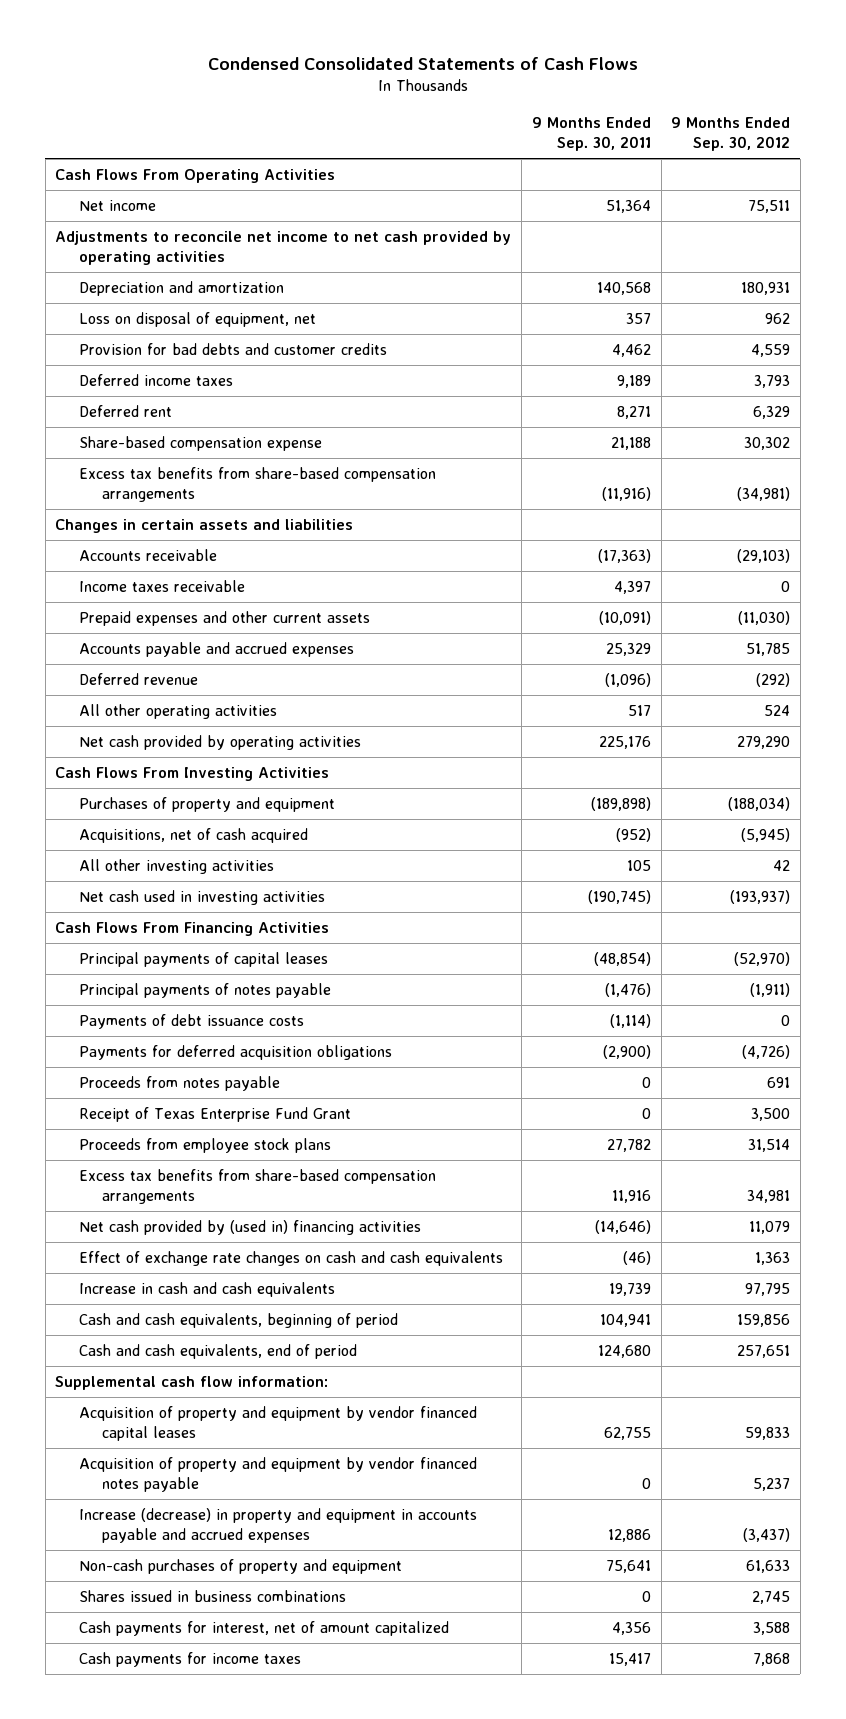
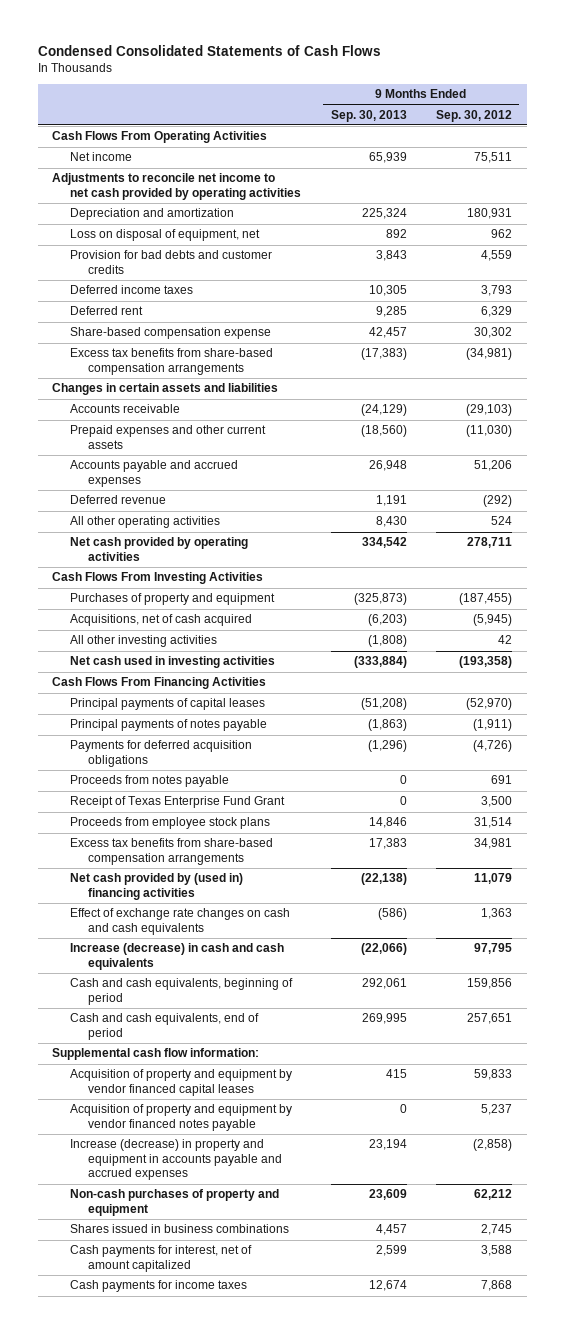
[531,117,651,152] 9 Months Ended Sep. 30, 2011 -> none
none -> [330,109,407,122] Sep. 30, 2013
[78,579,245,592] Income taxes receivable -> none
[746,642,791,656] 51,785 -> [473,460,512,472] 51,206
[737,735,791,749] 279,290 -> [466,537,512,549] 278,711
[728,796,791,811] (188,034) -> [458,593,512,606] (187,455)
[730,889,791,904] (193,937) -> [458,656,512,669] (193,358)
[78,1013,304,1029] Payments of debt issuance costs -> none
[78,1281,335,1297] Increase in cash and cash equivalents -> [70,943,285,970] Increase (decrease) in cash and cash equivalents
[743,1528,791,1543] (3,437) -> [472,1139,512,1152] (2,858)
[746,1559,791,1573] 61,633 -> [473,1189,512,1201] 62,212

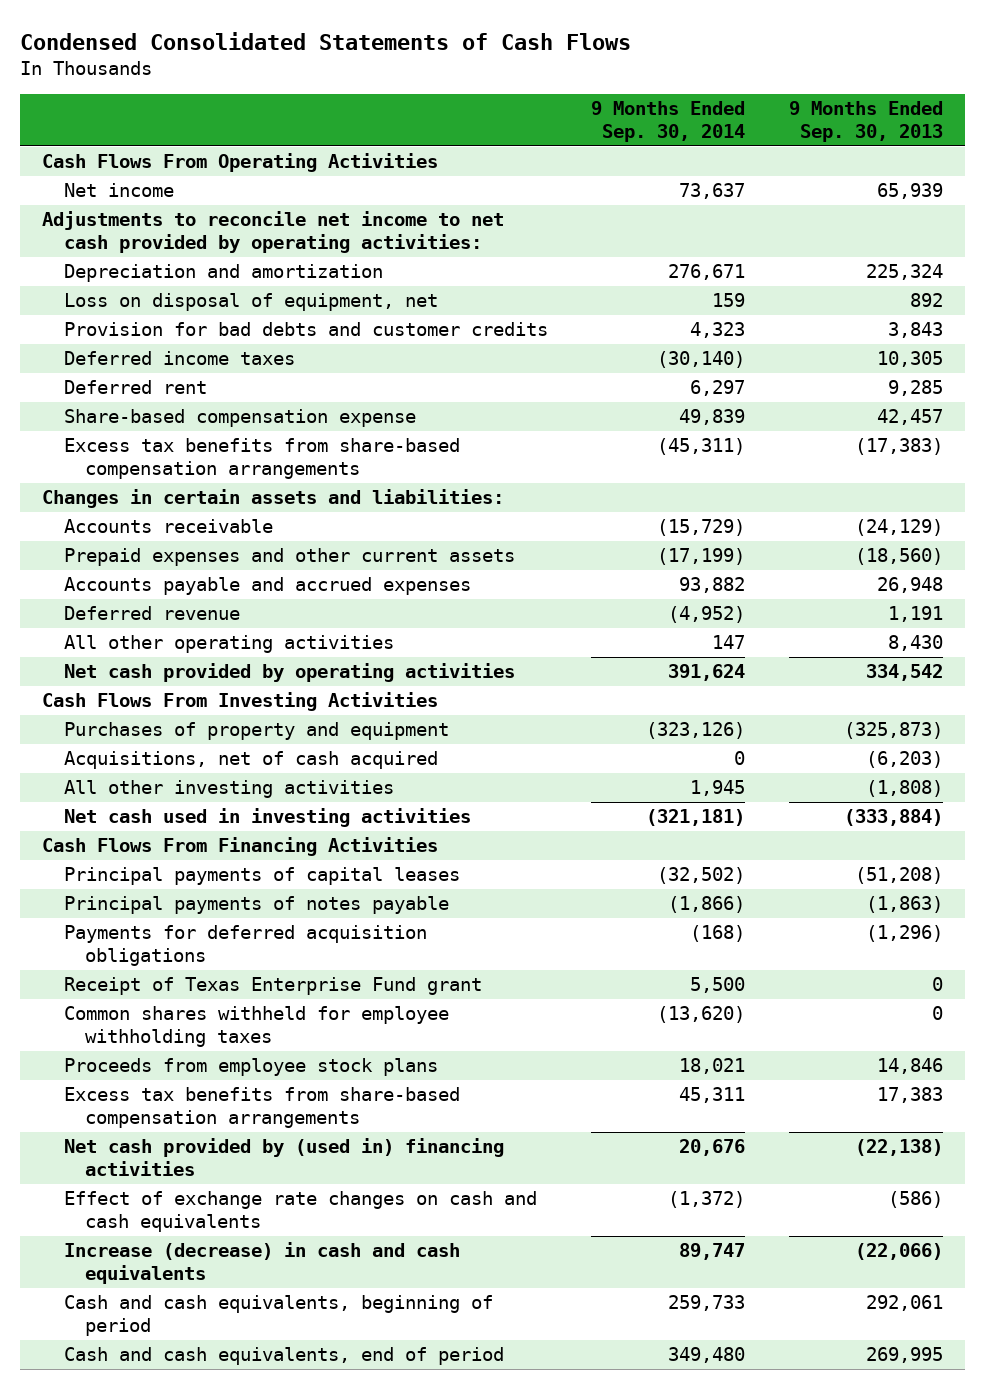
[435,109,512,122] Sep. 30, 2012 -> none
none -> [591,101,746,142] 9 Months Ended Sep. 30, 2014
[52,173,302,200] Adjustments to reconcile net income to net cash provided by operating activities -> [42,211,505,253] Adjustments to reconcile net income to net cash provided by operating activities:
[52,383,279,396] Changes in certain assets and liabilities -> [42,489,505,509] Changes in certain assets and liabilities:
[70,775,230,788] Proceeds from notes payable -> none
[70,796,286,809] Receipt of Texas Enterprise Fund Grant -> [63,977,482,996] Receipt of Texas Enterprise Fund grant
none -> [63,1006,449,1047] Common shares withheld for employee withholding taxes
[52,1048,260,1061] Supplemental cash flow information: -> none
[70,1069,293,1096] Acquisition of property and equipment by vendor financed capital leases -> none
[70,1104,293,1131] Acquisition of property and equipment by vendor financed notes payable -> none
[70,1139,283,1181] Increase (decrease) in property and equipment in accounts payable and accrued expenses -> none
[70,1189,280,1216] Non-cash purchases of property and equipment -> none
[70,1224,290,1234] Shares issued in business combinations -> none
[70,1245,253,1272] Cash payments for interest, net of amount capitalized -> none
[70,1280,248,1293] Cash payments for income taxes -> none

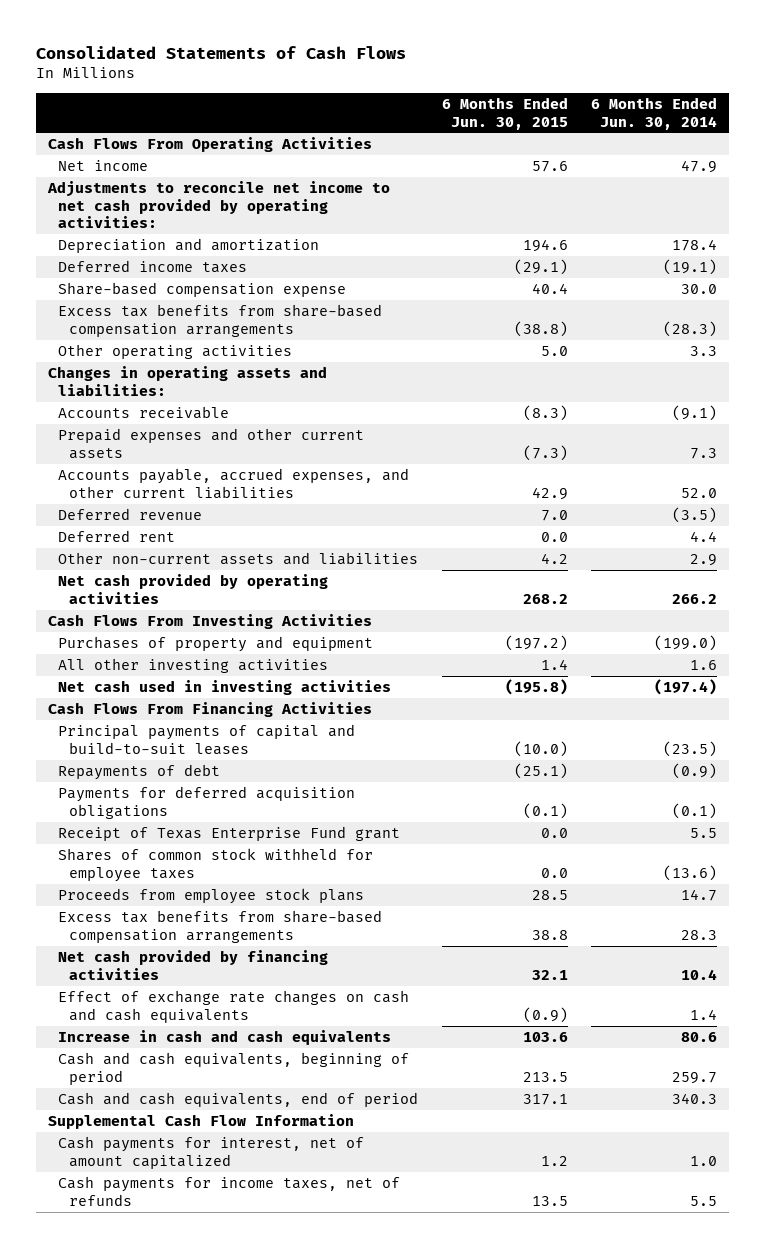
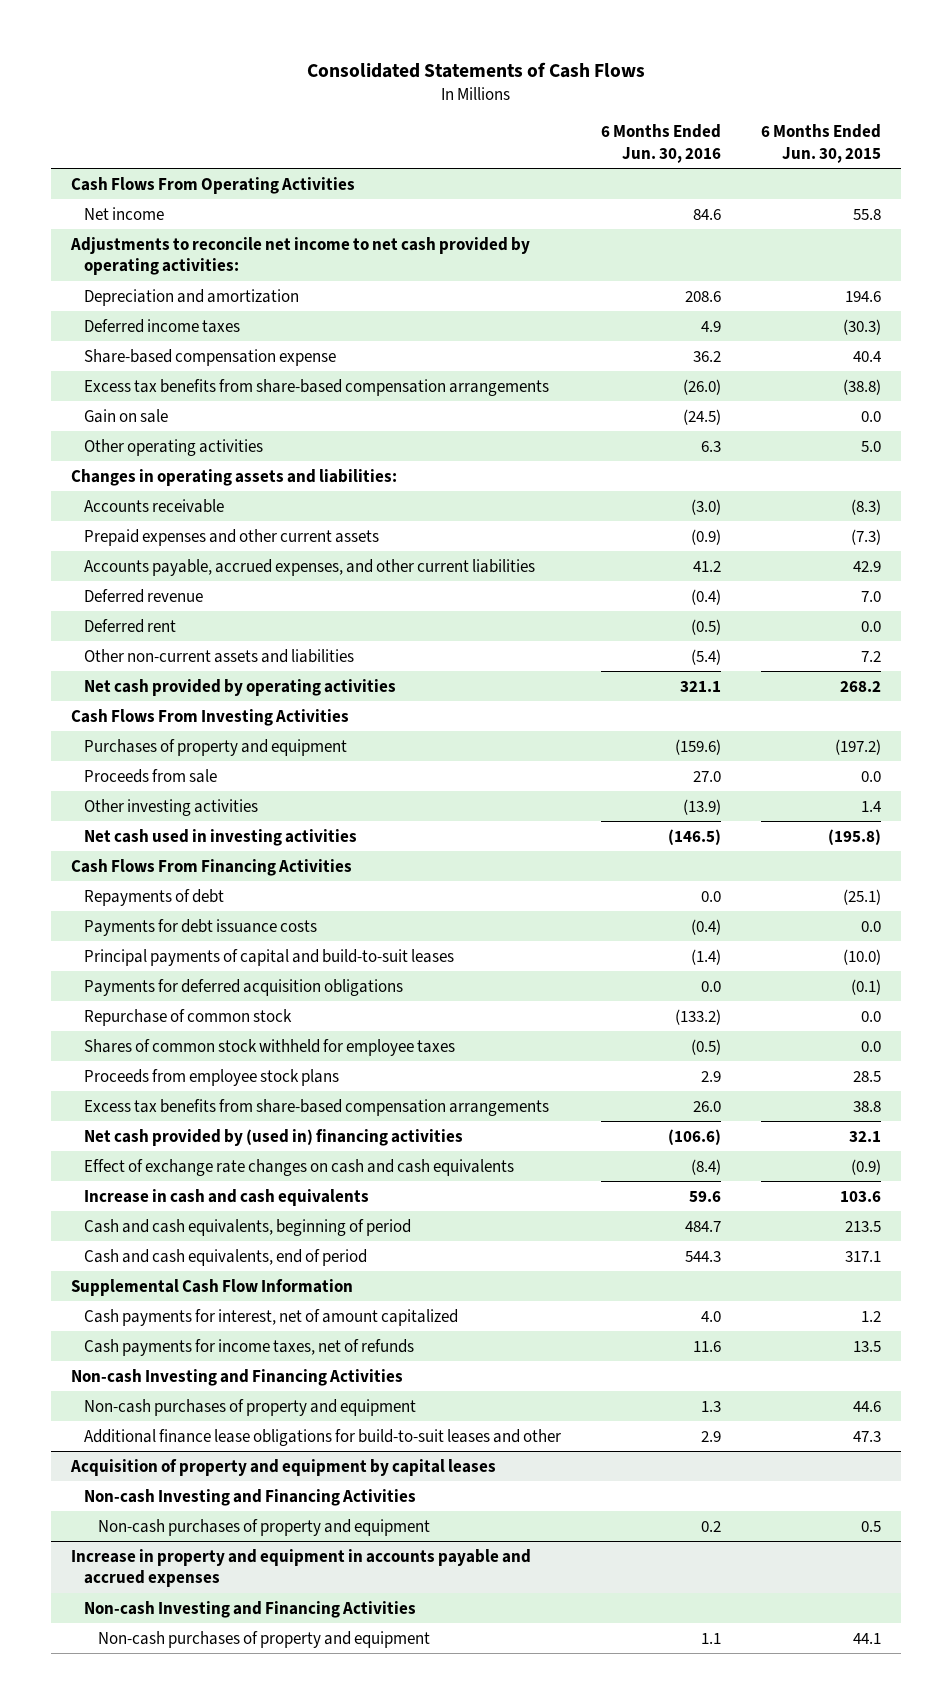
[591,96,718,130] 6 Months Ended Jun. 30, 2014 -> none
none -> [601,124,722,163] 6 Months Ended Jun. 30, 2016
[531,160,568,172] 57.6 -> [853,208,882,220] 55.8
[513,258,568,275] (29.1) -> [843,318,882,335] (30.3)
none -> [84,408,169,423] Gain on sale
[540,552,568,564] 4.2 -> [861,650,882,662] 7.2
none -> [84,768,218,783] Proceeds from sale
[58,657,329,673] All other investing activities -> [84,798,259,816] Other investing activities
none -> [84,918,318,936] Payments for debt issuance costs
[58,723,356,755] Principal payments of capital and build-to-suit leases -> [84,948,455,966] Principal payments of capital and build-to-suit leases
[58,825,401,841] Receipt of Texas Enterprise Fund grant -> none
none -> [84,1008,293,1026] Repurchase of common stock
[58,949,329,980] Net cash provided by financing activities -> [84,1128,464,1146] Net cash provided by (used in) financing activities
none -> [70,1368,403,1386] Non-cash Investing and Financing Activities
none -> [84,1398,417,1416] Non-cash purchases of property and equipment
none -> [84,1428,562,1446] Additional finance lease obligations for build-to-suit leases and other
none -> [69,1458,496,1476] Acquisition of property and equipment by capital leases
none -> [84,1488,417,1506] Non-cash Investing and Financing Activities
none -> [98,1518,431,1536] Non-cash purchases of property and equipment
none -> [70,1548,531,1588] Increase in property and equipment in accounts payable and accrued expenses
none -> [84,1600,417,1618] Non-cash Investing and Financing Activities
none -> [98,1630,431,1648] Non-cash purchases of property and equipment

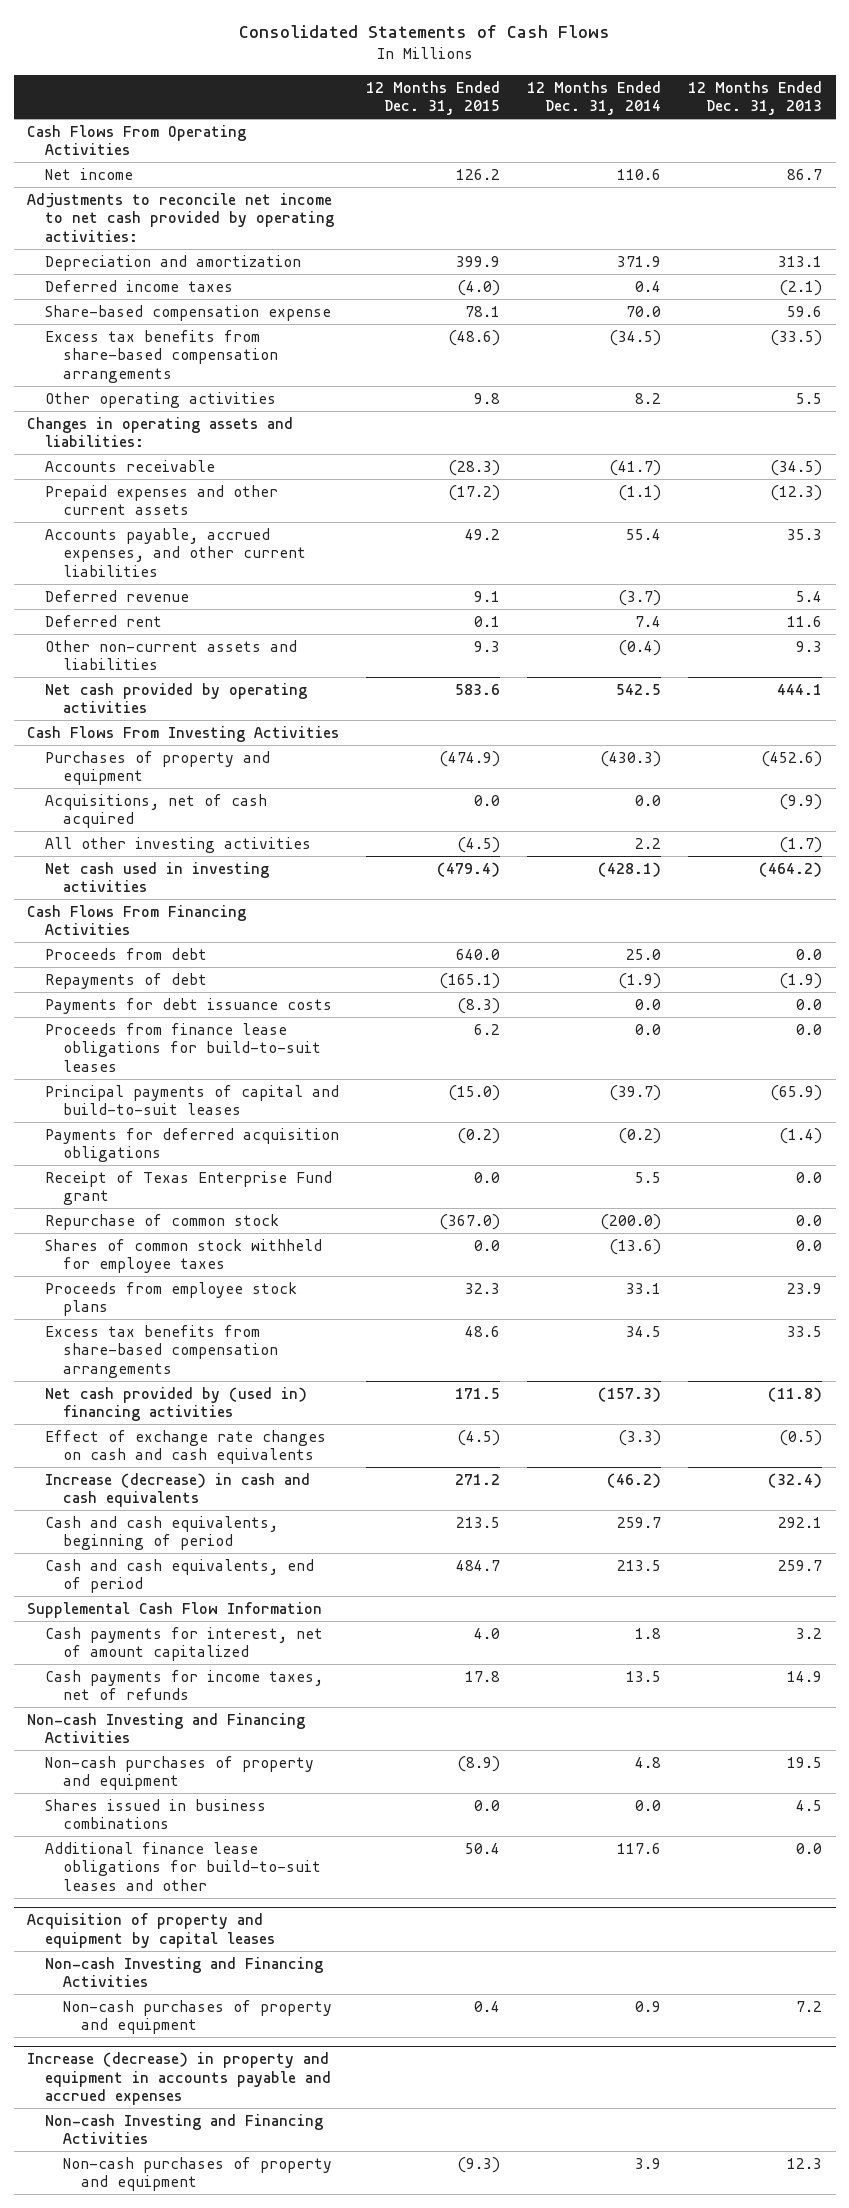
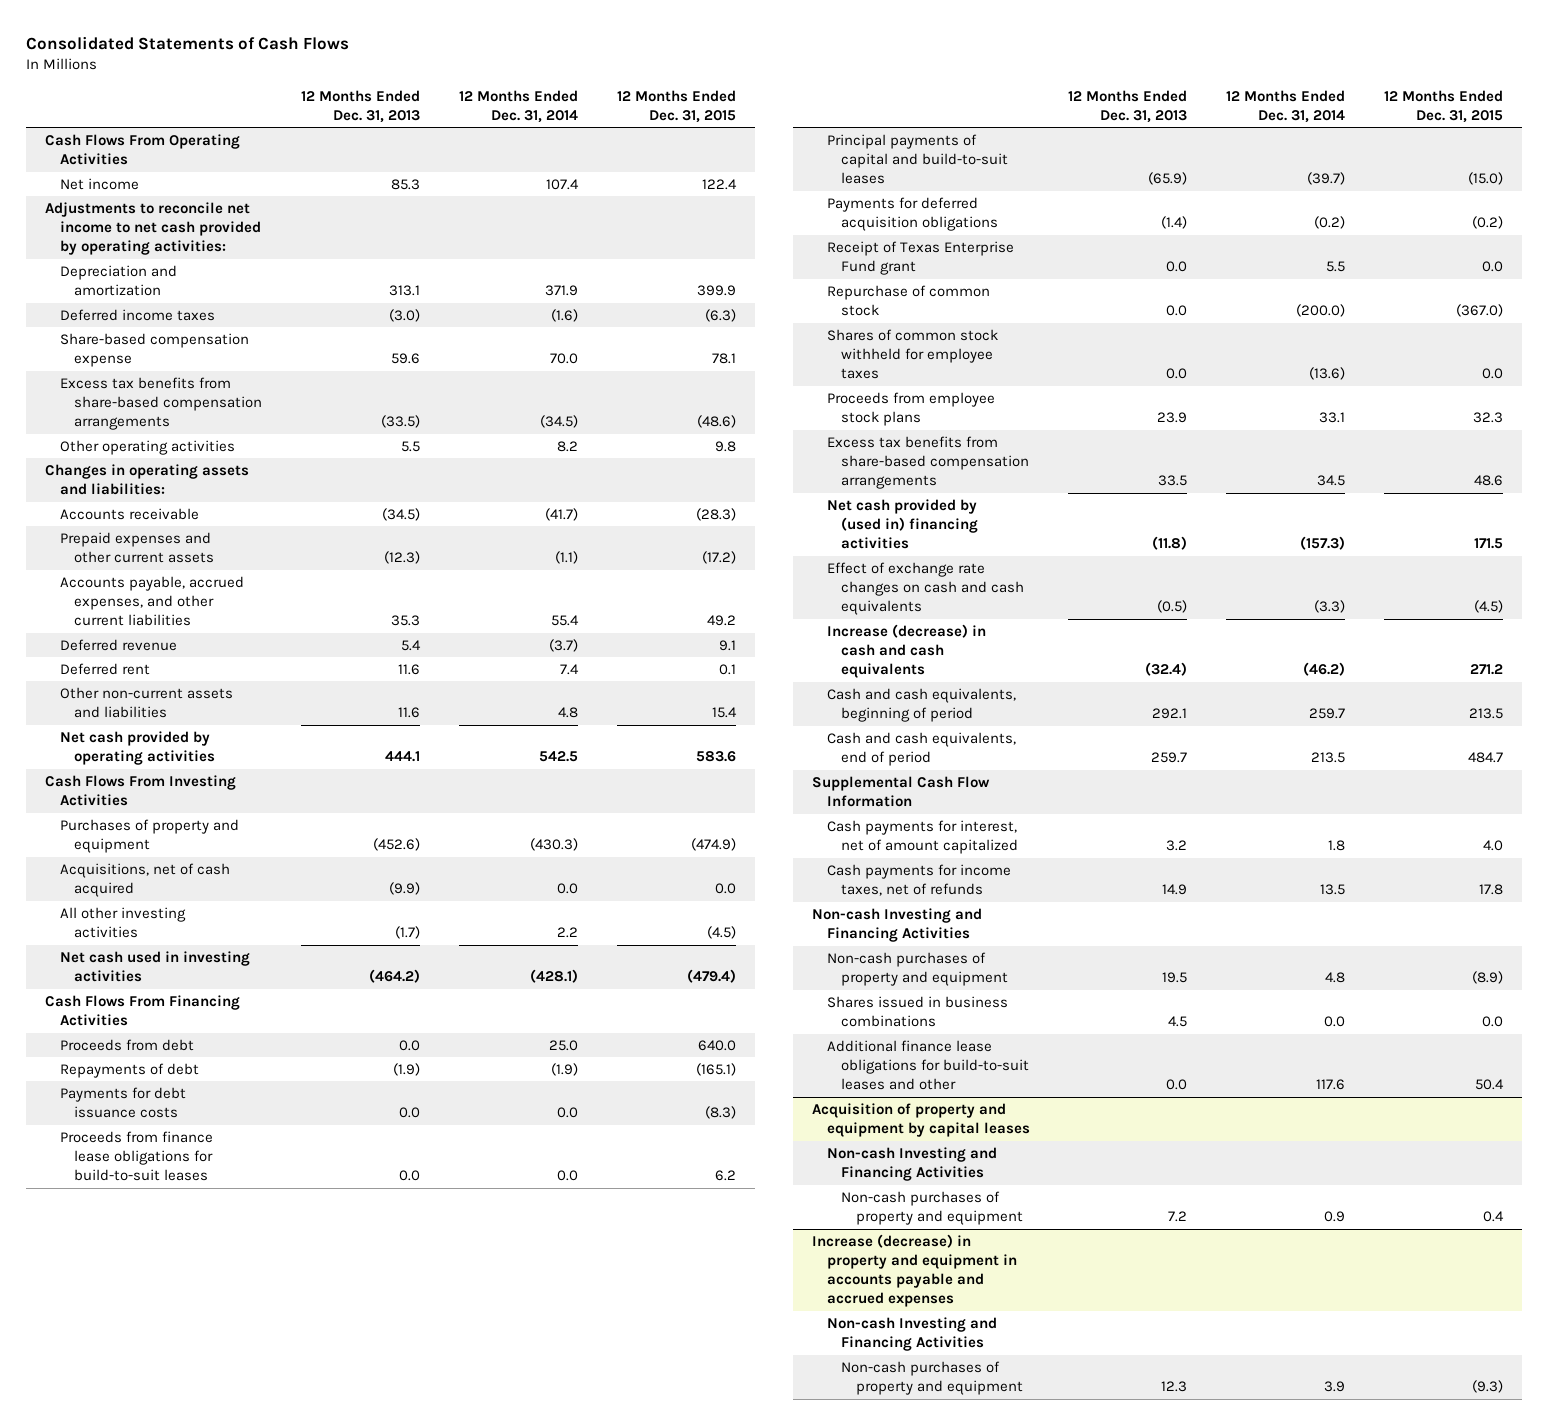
[456,168,501,180] 126.2 -> [701,178,737,190] 122.4
[617,168,662,180] 110.6 -> [546,178,580,190] 107.4
[787,168,823,180] 86.7 -> [391,178,421,190] 85.3
[457,279,501,296] (4.0) -> [704,308,736,322] (6.3)
[635,280,662,292] 0.4 -> [551,308,579,322] (1.6)
[779,279,823,296] (2.1) -> [389,308,421,322] (3.0)
[474,640,501,652] 9.3 -> [711,707,737,719] 15.4
[618,639,662,656] (0.4) -> [558,707,579,719] 4.8
[796,640,823,652] 9.3 -> [398,707,421,719] 11.6

